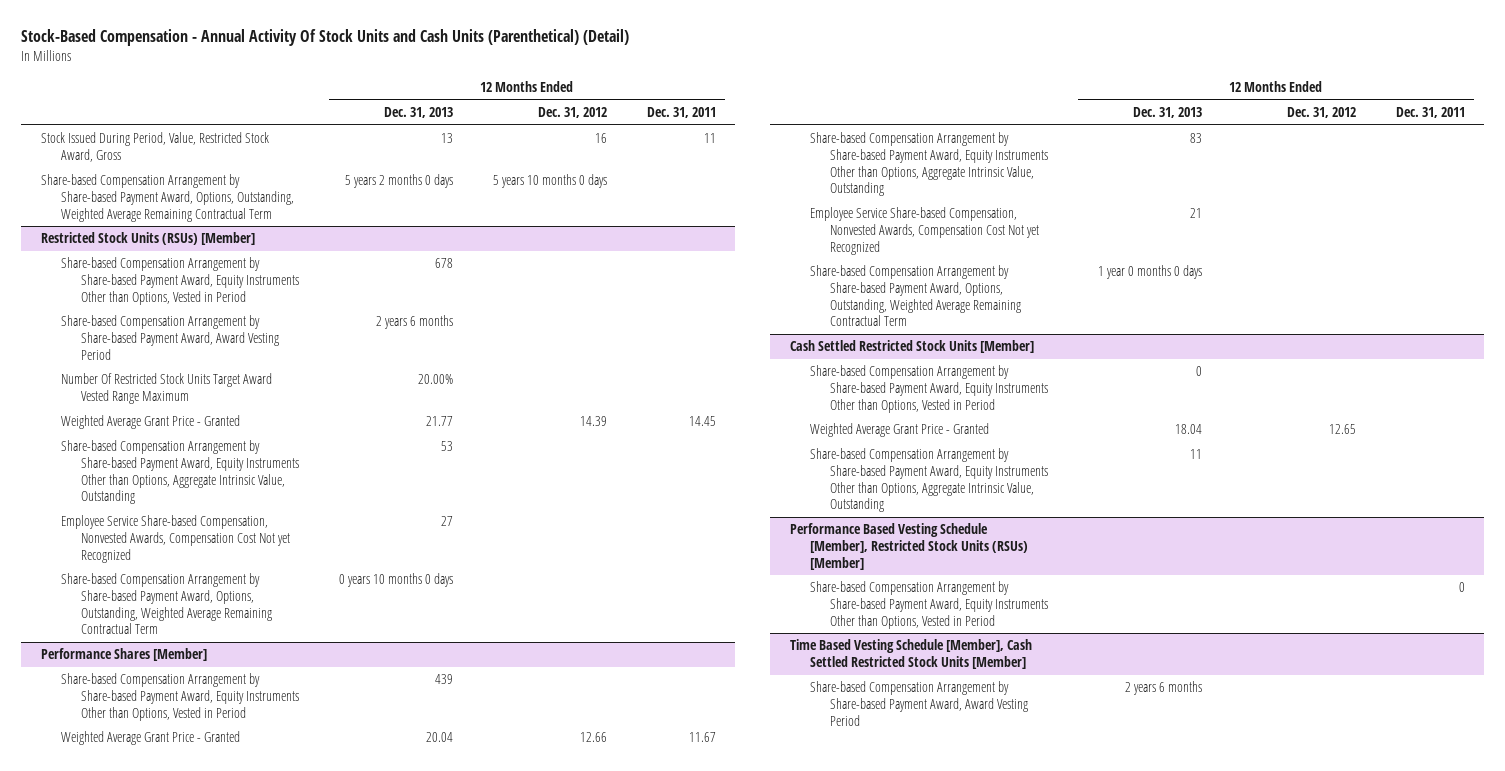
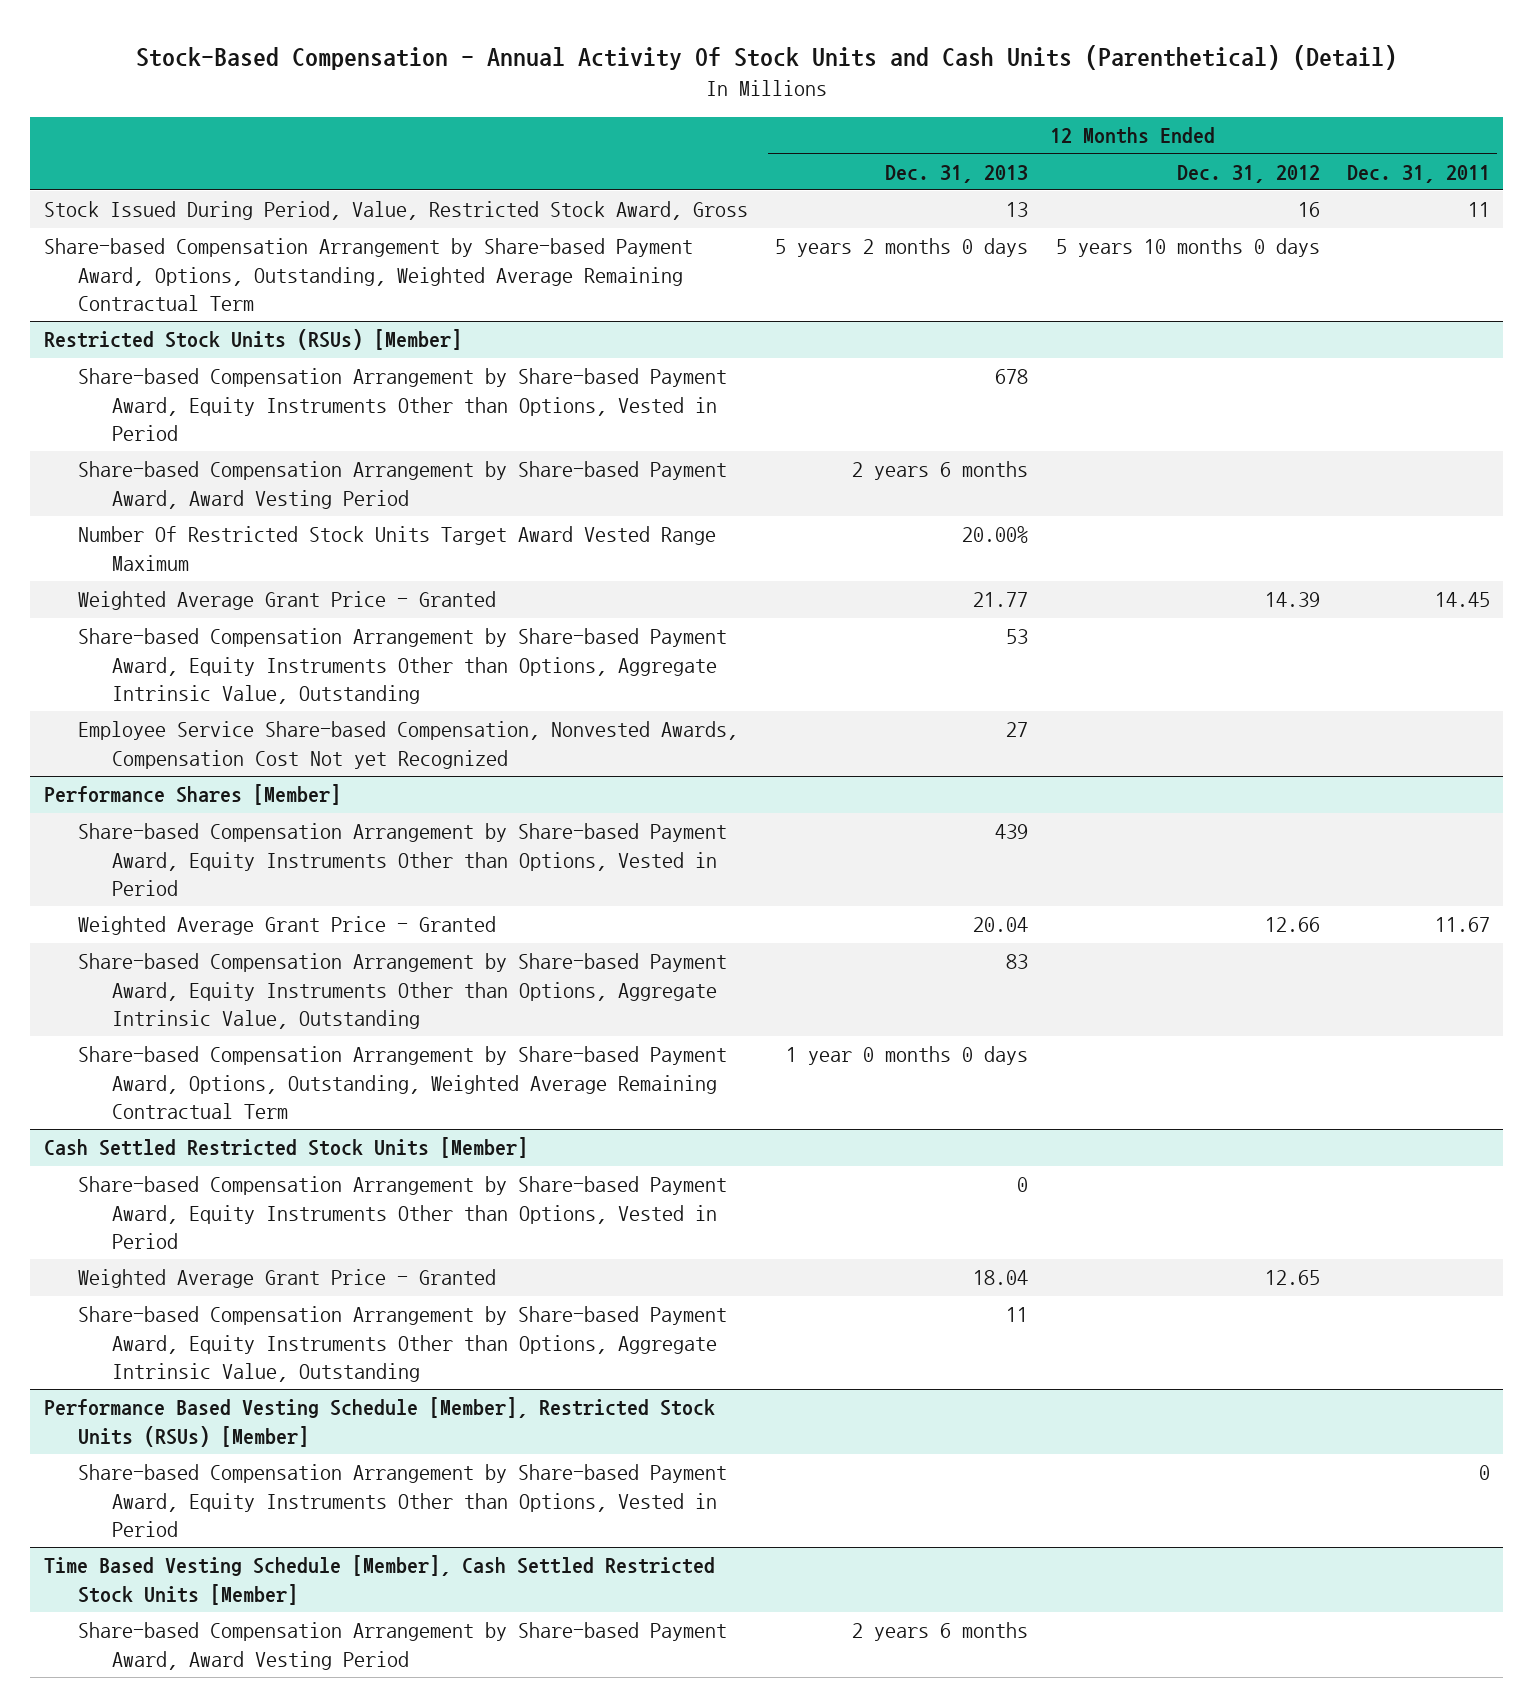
[60,573,272,635] Share-based Compensation Arrangement by Share-based Payment Award, Options, Outstanding, Weighted Average Remaining Contractual Term -> none
[809,207,1039,255] Employee Service Share-based Compensation, Nonvested Awards, Compensation Cost Not yet Recognized -> none

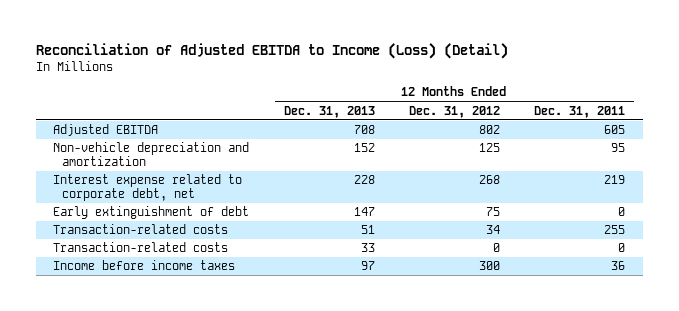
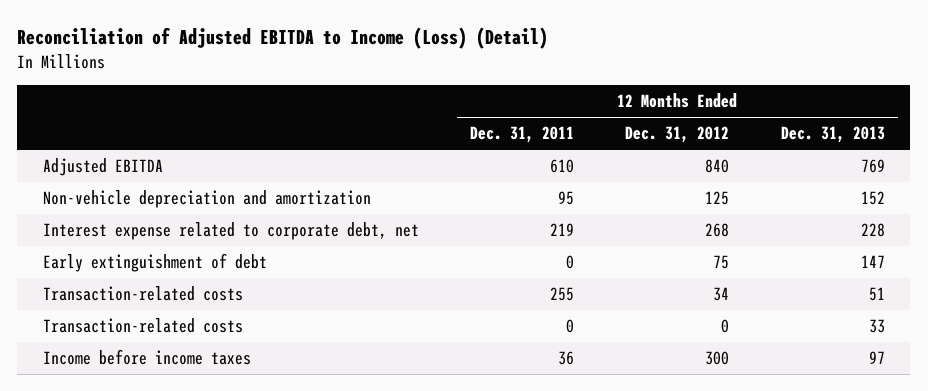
[353,125,375,135] 708 -> [860,158,885,173] 769
[478,125,500,135] 802 -> [705,158,730,173] 840
[604,125,626,135] 605 -> [550,158,575,173] 610

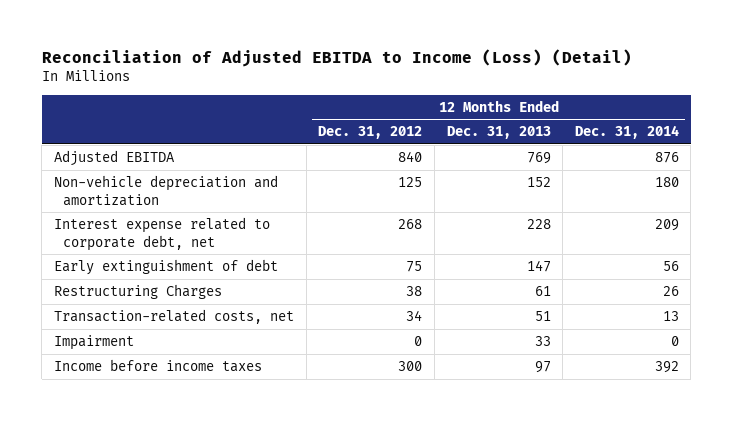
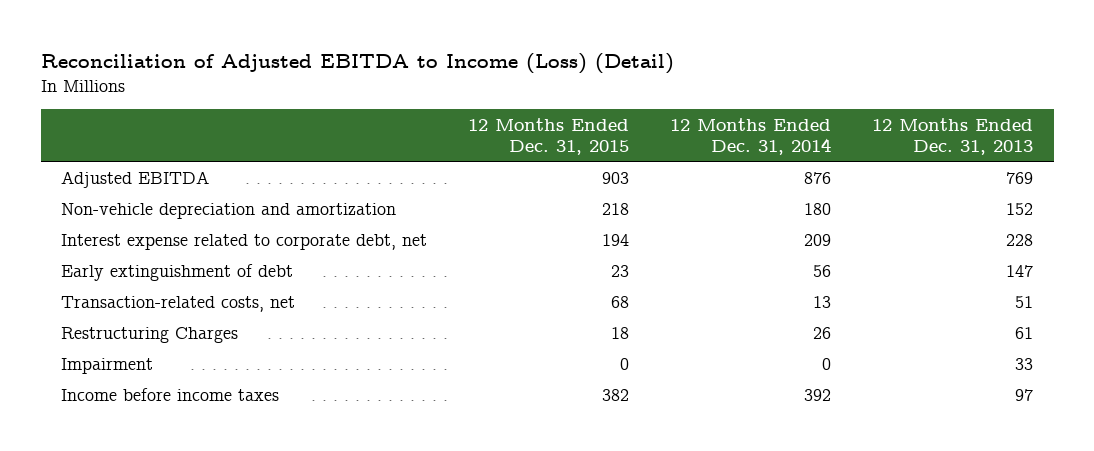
[318,126,423,140] Dec. 31, 2012 -> none
none -> [468,117,630,155] 12 Months Ended Dec. 31, 2015
[53,284,222,300] Restructuring Charges -> [61,326,239,343] Restructuring Charges

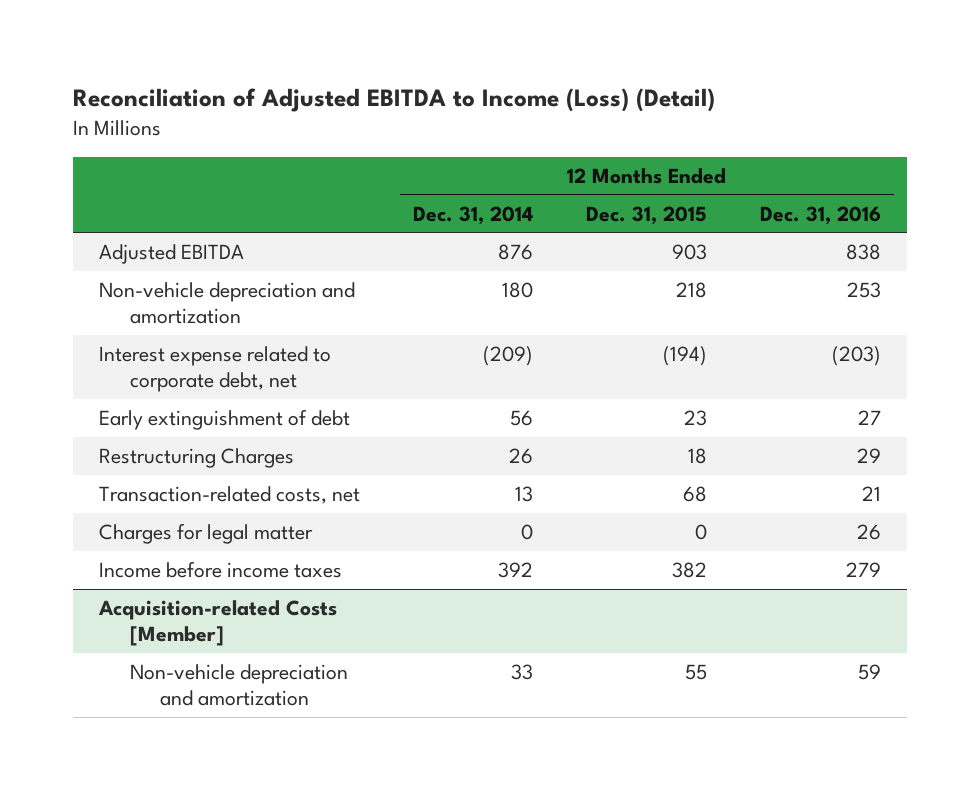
[872,117,1034,155] 12 Months Ended Dec. 31, 2013 -> none
none -> [759,205,881,225] Dec. 31, 2016
[602,233,630,246] 194 -> [662,345,707,366] (194)
[804,233,832,246] 209 -> [483,345,534,366] (209)
[61,357,154,374] Impairment -> none
[61,295,296,312] Transaction-related costs, net -> [99,485,361,504] Transaction-related costs, net
none -> [99,522,314,544] Charges for legal matter
none -> [98,599,338,647] Acquisition-related Costs [Member]
none -> [129,663,348,707] Non-vehicle depreciation and amortization

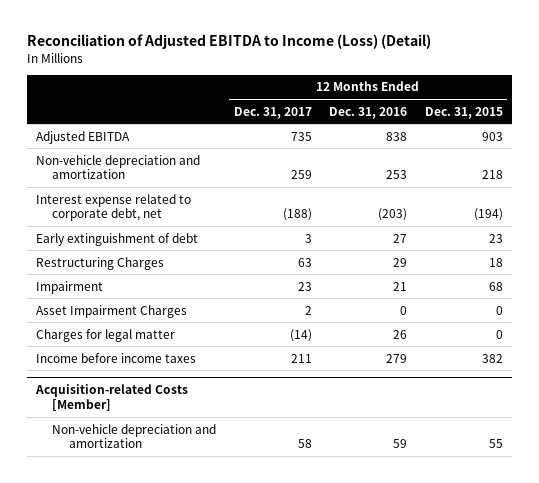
[413,205,534,225] Dec. 31, 2014 -> none
none -> [233,106,312,119] Dec. 31, 2017
[99,485,361,504] Transaction-related costs, net -> [35,280,103,294] Impairment
none -> [35,304,187,318] Asset Impairment Charges

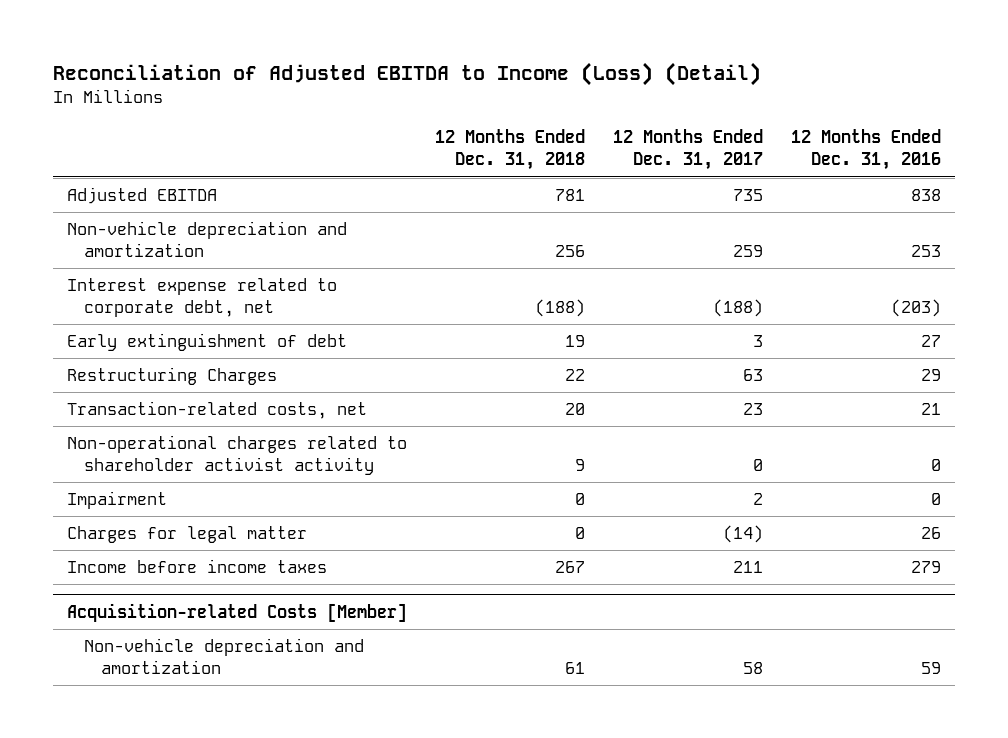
[424,106,503,119] Dec. 31, 2015 -> none
none -> [435,129,586,171] 12 Months Ended Dec. 31, 2018
[35,304,187,318] Asset Impairment Charges -> none
none -> [67,401,368,420] Transaction-related costs, net
none -> [67,435,408,476] Non-operational charges related to shareholder activist activity
[297,281,312,291] 23 -> [752,493,763,506] 2
[393,281,408,291] 21 -> [930,493,941,506] 0

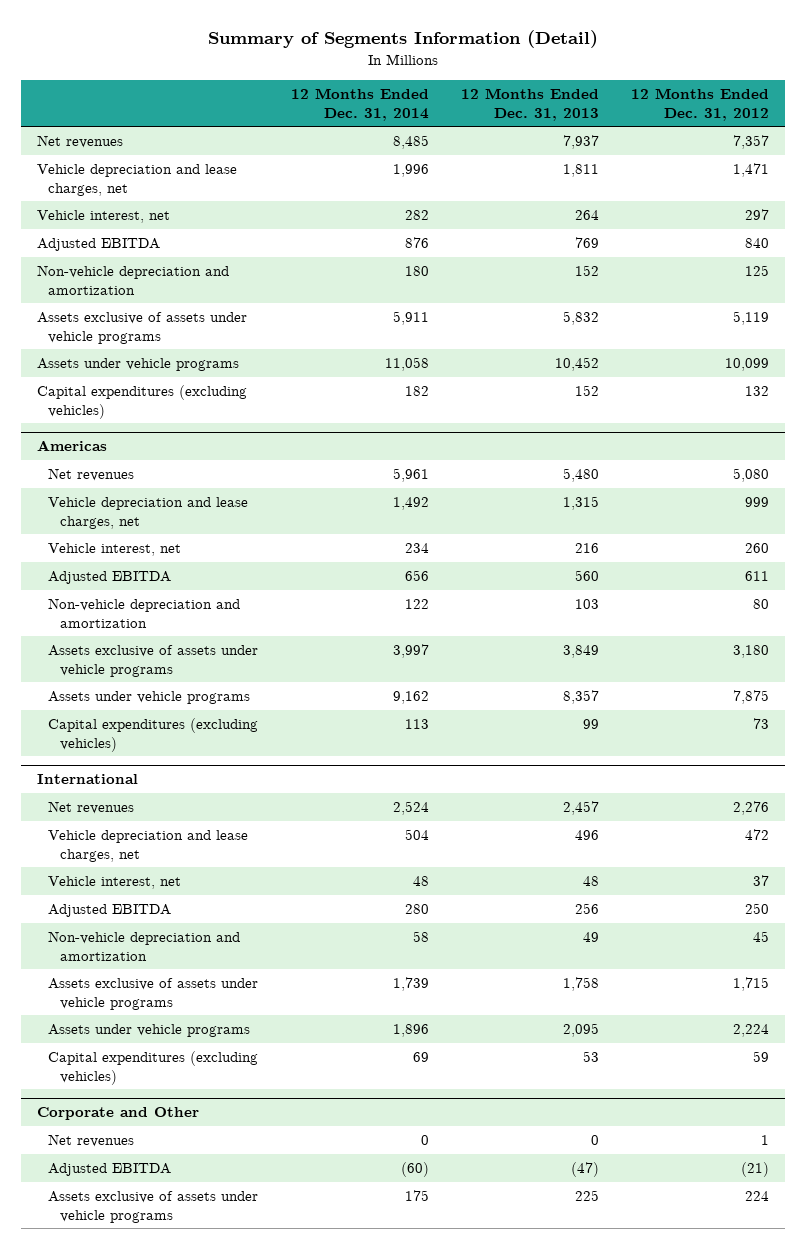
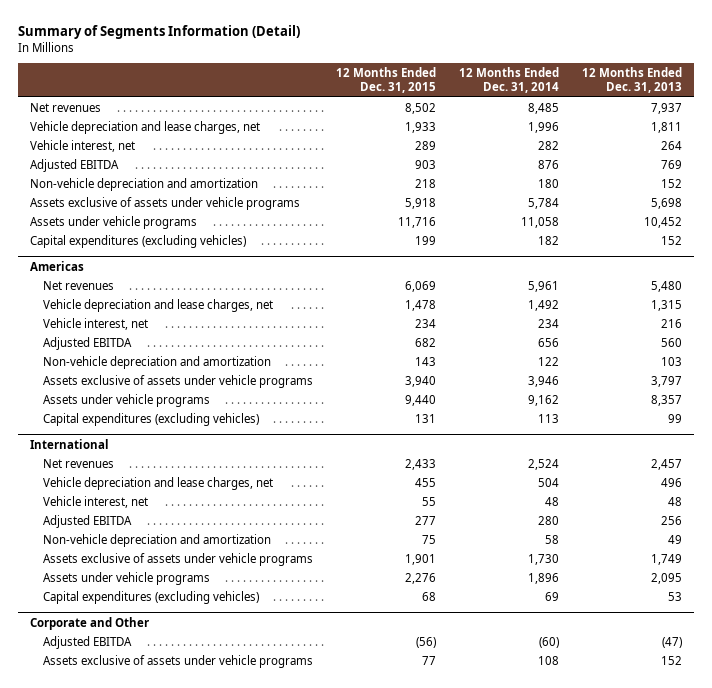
[630,88,769,121] 12 Months Ended Dec. 31, 2012 -> none
none -> [335,67,436,94] 12 Months Ended Dec. 31, 2015
[392,311,429,326] 5,911 -> [527,197,559,209] 5,784
[562,311,599,326] 5,832 -> [651,197,683,209] 5,698
[392,644,429,659] 3,997 -> [527,375,559,387] 3,946
[562,645,599,659] 3,849 -> [651,375,683,387] 3,797
[392,977,429,992] 1,739 -> [527,553,559,565] 1,730
[562,977,599,992] 1,758 -> [651,553,683,565] 1,749
[48,1134,135,1148] Net revenues -> none
[404,1190,429,1202] 175 -> [537,655,559,665] 108
[574,1190,599,1202] 225 -> [661,655,683,665] 152

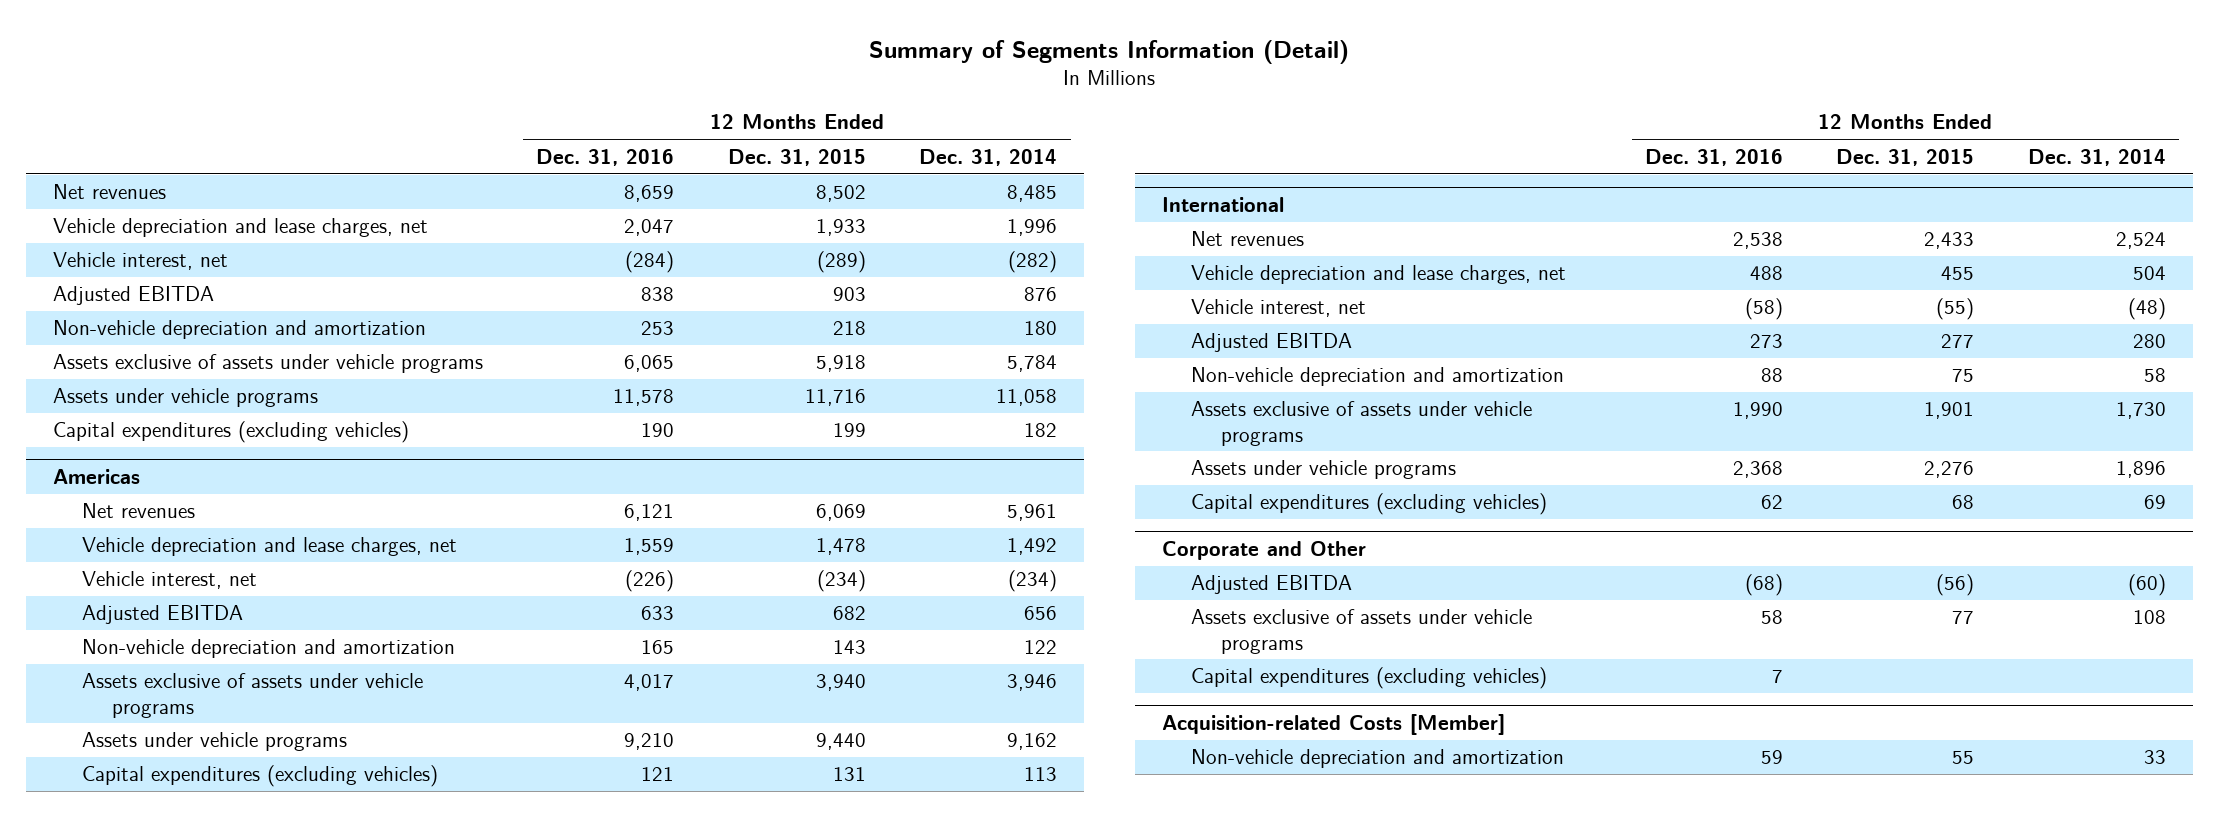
[582,67,683,94] 12 Months Ended Dec. 31, 2013 -> none
none -> [536,148,675,166] Dec. 31, 2016
[414,140,436,150] 289 -> [816,251,866,274] (289)
[537,140,559,150] 282 -> [1008,251,1058,274] (282)
[414,318,436,328] 234 -> [816,570,866,593] (234)
[537,318,559,328] 234 -> [1008,570,1058,593] (234)
[421,496,436,506] 55 -> [1936,298,1975,321] (55)
[544,496,559,506] 48 -> [2127,298,2166,321] (48)
none -> [1191,667,1548,690] Capital expenditures (excluding vehicles)
none -> [1161,713,1505,735] Acquisition-related Costs [Member]
none -> [1191,749,1565,769] Non-vehicle depreciation and amortization

